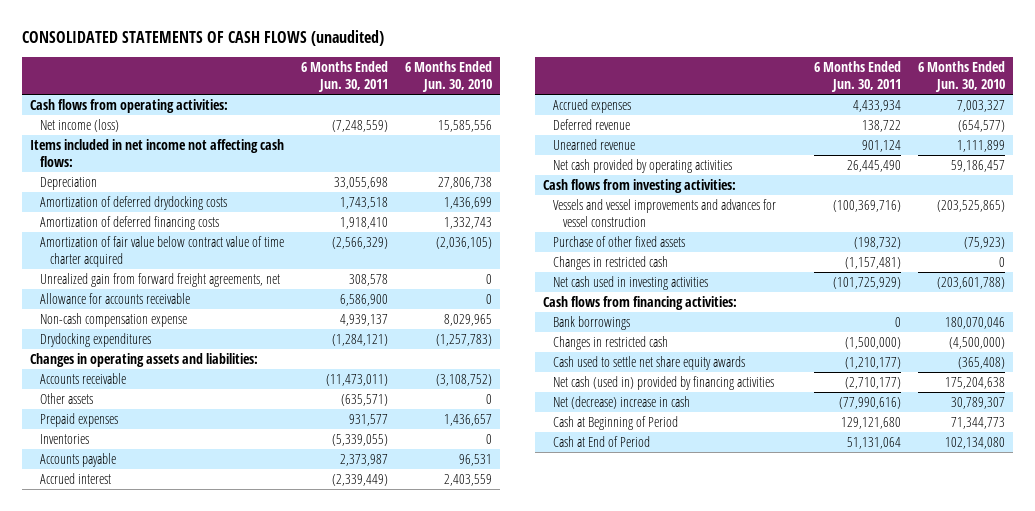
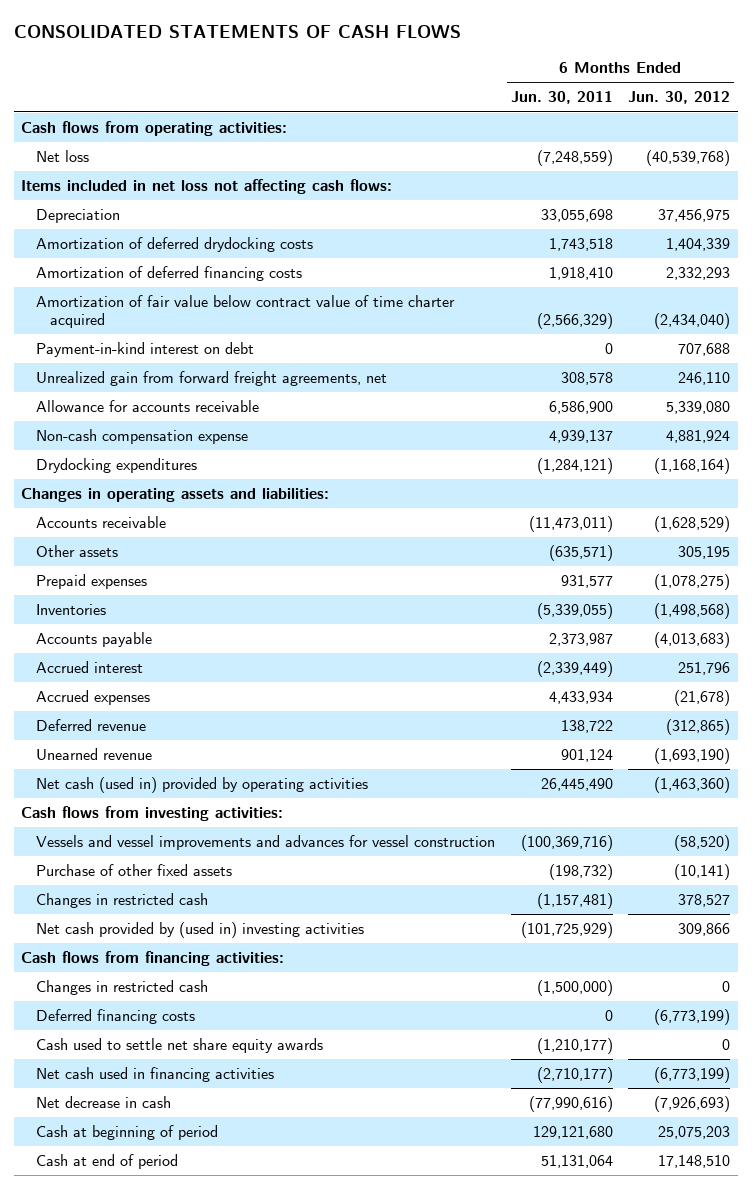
[21,30,384,47] CONSOLIDATED STATEMENTS OF CASH FLOWS (unaudited) -> [13,24,461,38] CONSOLIDATED STATEMENTS OF CASH FLOWS
[404,61,492,92] 6 Months Ended Jun. 30, 2010 -> none
none -> [628,91,731,105] Jun. 30, 2012
[40,119,120,133] Net income (loss) -> [35,150,89,163] Net loss
[30,139,285,167] Items included in net income not affecting cash flows: -> [21,179,393,195] Items included in net loss not affecting cash flows:
none -> [35,342,254,358] Payment-in-kind interest on debt
[552,159,732,174] Net cash provided by operating activities -> [35,777,368,794] Net cash (used in) provided by operating activities
[552,276,708,291] Net cash used in investing activities -> [35,922,364,939] Net cash provided by (used in) investing activities
[552,316,630,331] Bank borrowings -> none
none -> [35,1009,195,1025] Deferred financing costs
[552,376,774,391] Net cash (used in) provided by financing activities -> [35,1067,274,1083] Net cash used in financing activities
[552,396,690,410] Net (decrease) increase in cash -> [35,1096,171,1109] Net decrease in cash
[552,416,678,431] Cash at Beginning of Period -> [35,1125,218,1141] Cash at beginning of period
[552,436,650,448] Cash at End of Period -> [35,1154,178,1170] Cash at end of period

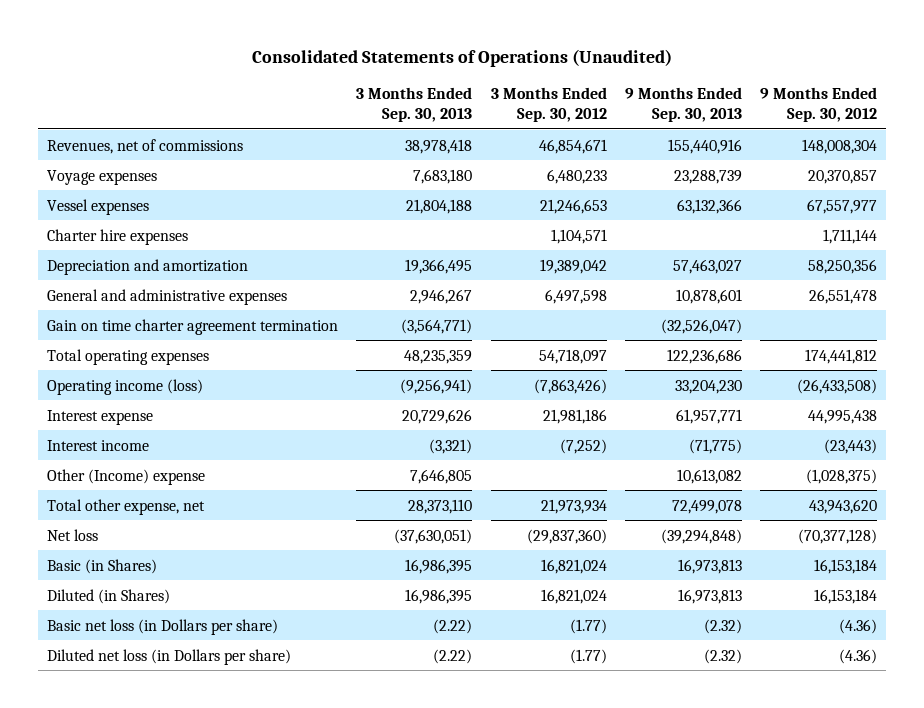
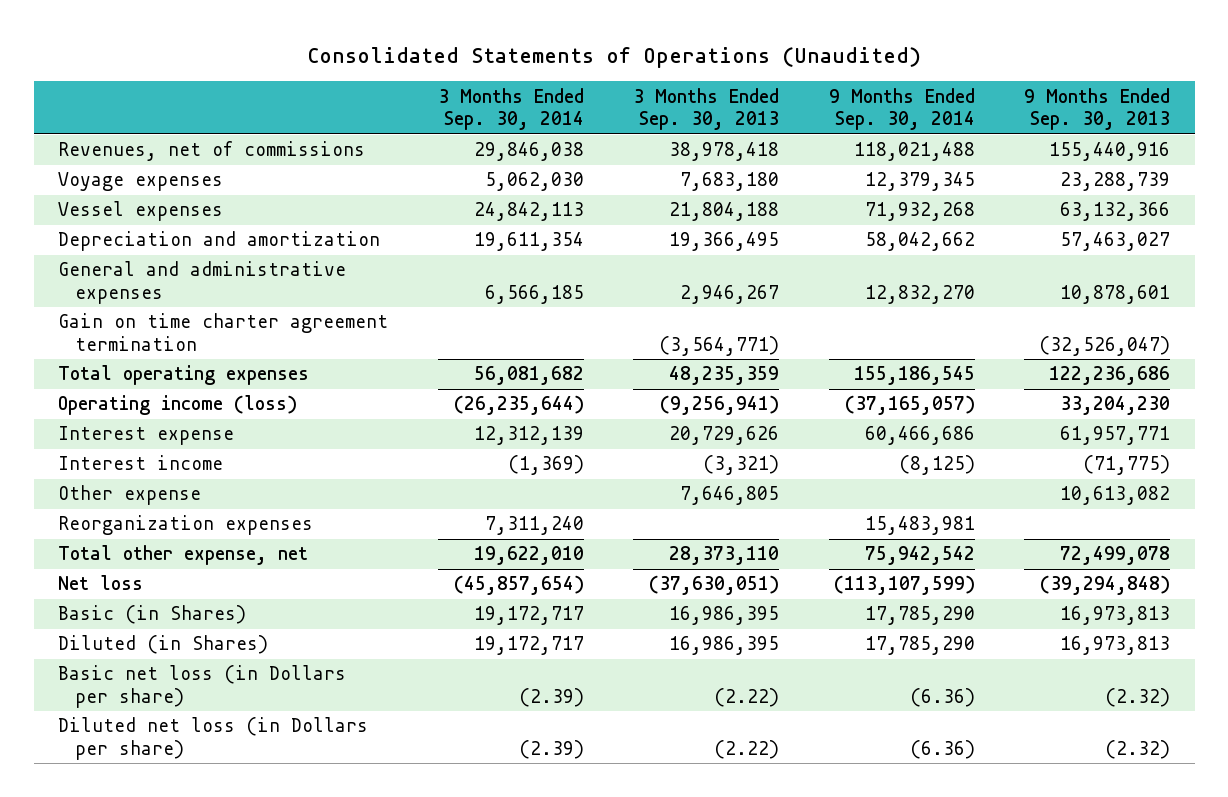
[490,87,607,122] 3 Months Ended Sep. 30, 2012 -> none
[759,87,877,122] 9 Months Ended Sep. 30, 2012 -> none
none -> [437,87,584,131] 3 Months Ended Sep. 30, 2014
none -> [828,87,975,131] 9 Months Ended Sep. 30, 2014
[47,228,189,245] Charter hire expenses -> none
[47,468,206,485] Other (Income) expense -> [58,485,202,506] Other expense
none -> [58,515,314,536] Reorganization expenses

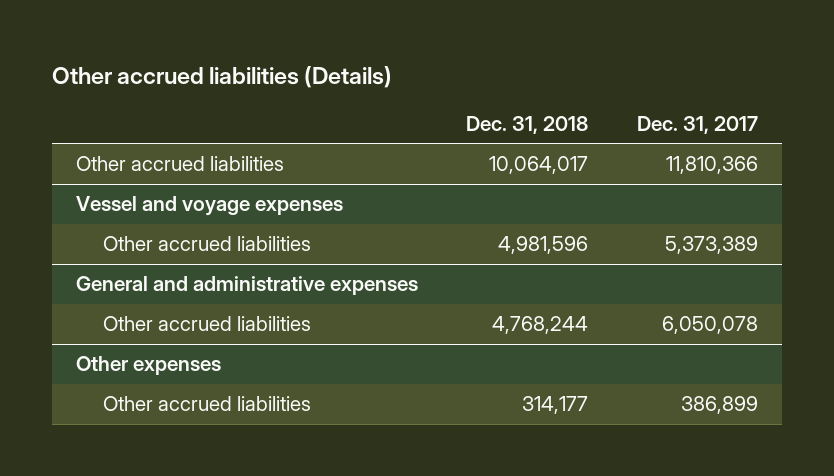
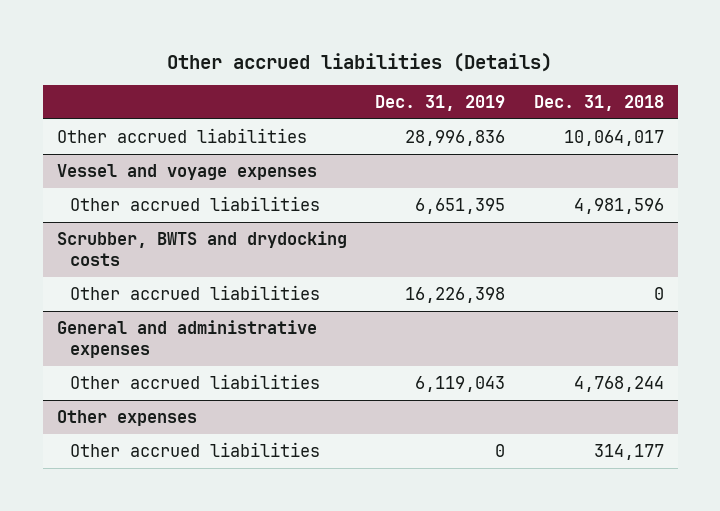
[636,116,758,135] Dec. 31, 2017 -> none
none -> [375,95,506,112] Dec. 31, 2019
none -> [56,230,347,267] Scrubber, BWTS and drydocking costs
none -> [70,284,321,300] Other accrued liabilities

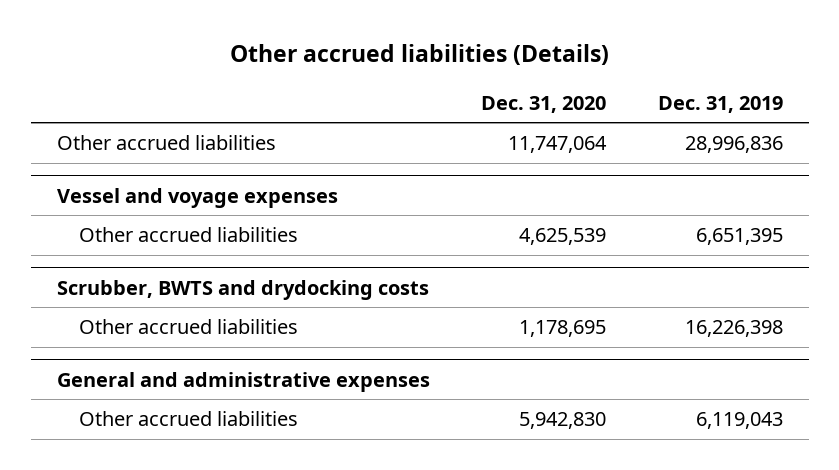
[533,95,664,112] Dec. 31, 2018 -> none
none -> [481,95,607,113] Dec. 31, 2020
[56,409,197,426] Other expenses -> none
[70,441,321,457] Other accrued liabilities -> none

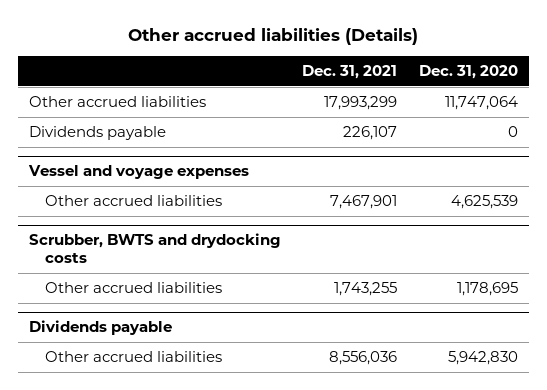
[657,95,783,113] Dec. 31, 2019 -> none
none -> [302,65,398,80] Dec. 31, 2021
none -> [28,126,166,141] Dividends payable
[56,371,430,392] General and administrative expenses -> [28,320,172,336] Dividends payable

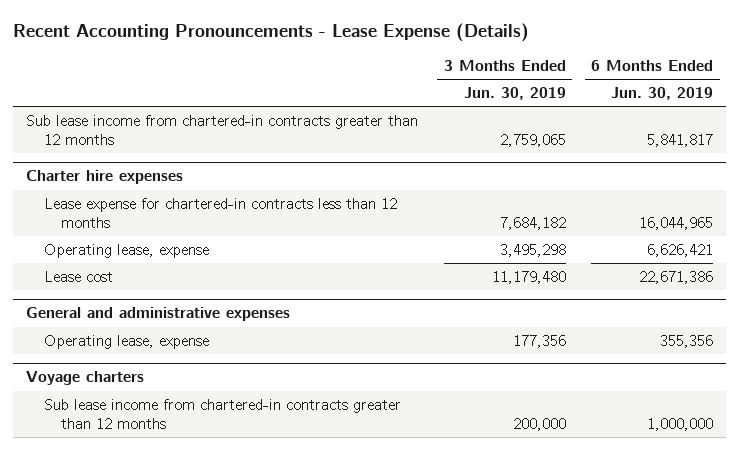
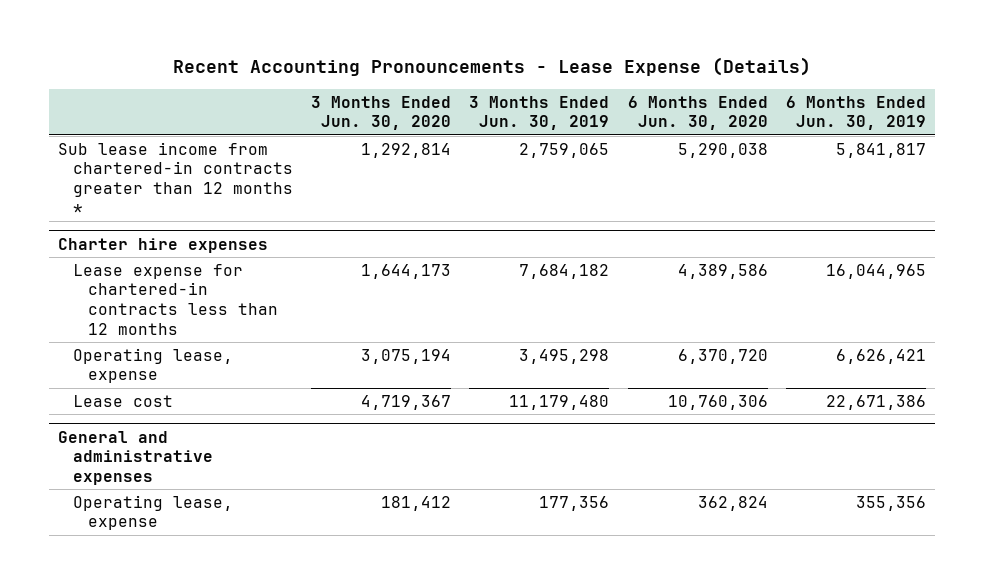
none -> [311,95,452,131] 3 Months Ended Jun. 30, 2020
none -> [627,95,768,131] 6 Months Ended Jun. 30, 2020
[26,114,419,145] Sub lease income from chartered-in contracts greater than 12 months -> [57,141,293,214] Sub lease income from chartered-in contracts greater than 12 months *
[26,371,145,386] Voyage charters -> none
[43,398,401,429] Sub lease income from chartered-in contracts greater than 12 months -> none

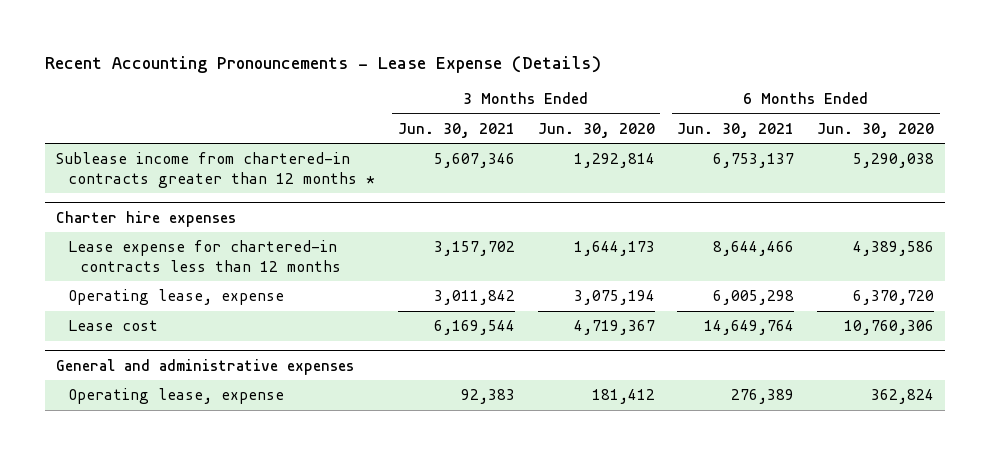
[469,95,610,131] 3 Months Ended Jun. 30, 2019 -> none
[786,95,927,131] 6 Months Ended Jun. 30, 2019 -> none
none -> [397,122,515,138] Jun. 30, 2021
none -> [677,122,795,138] Jun. 30, 2021
[57,141,293,214] Sub lease income from chartered-in contracts greater than 12 months * -> [56,152,376,188] Sublease income from chartered-in contracts greater than 12 months *

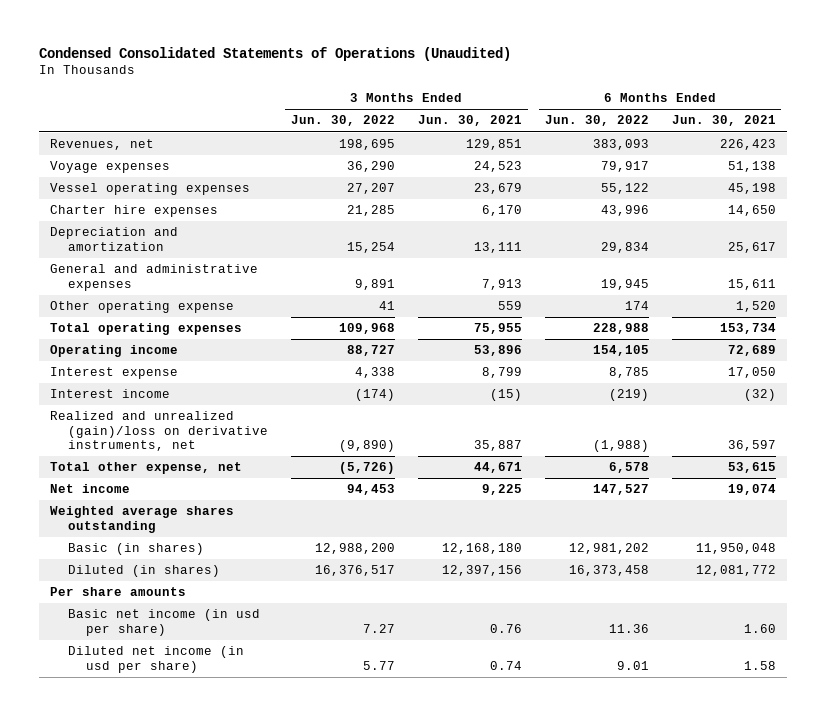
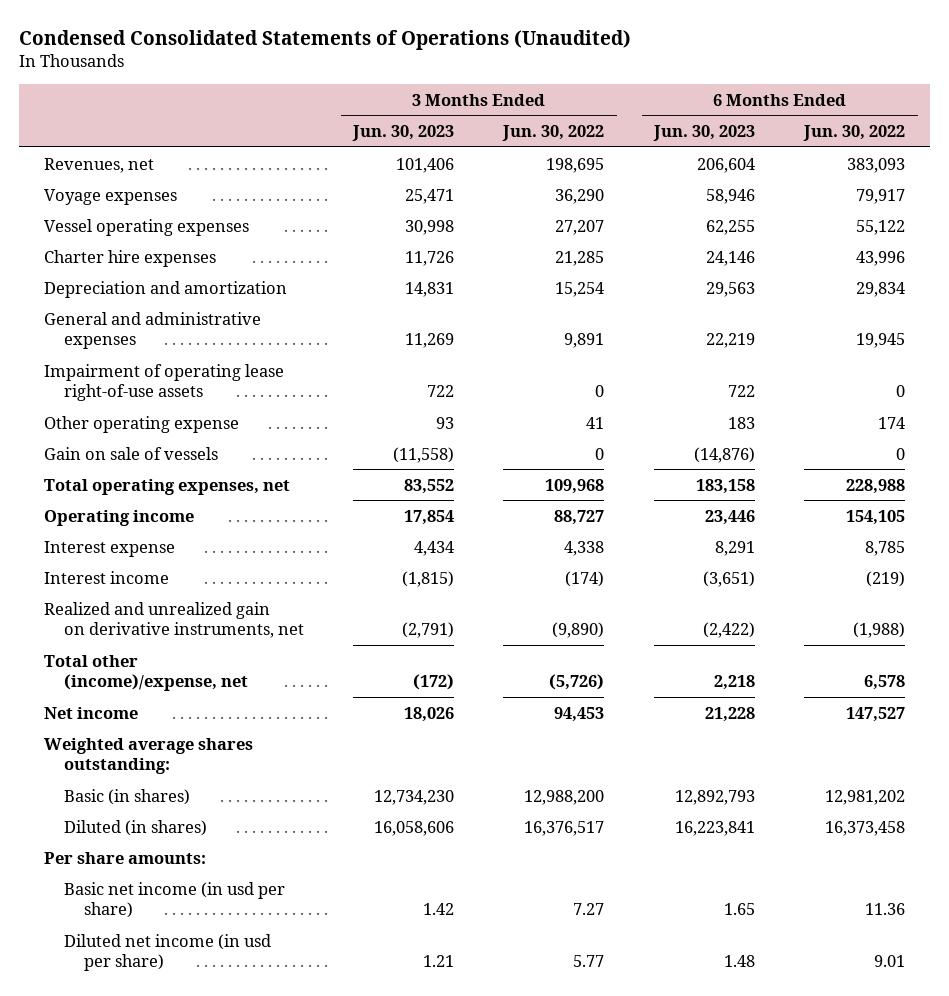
[417,115,522,127] Jun. 30, 2021 -> none
[671,115,776,127] Jun. 30, 2021 -> none
none -> [352,124,455,141] Jun. 30, 2023
none -> [652,124,755,141] Jun. 30, 2023
none -> [43,363,284,402] Impairment of operating lease right-of-use assets
none -> [43,446,218,460] Gain on sale of vessels
[50,323,243,336] Total operating expenses -> [43,478,290,495] Total operating expenses, net
[50,411,268,451] Realized and unrealized (gain)/loss on derivative instruments, net -> [43,601,304,639] Realized and unrealized gain on derivative instruments, net
[50,462,243,475] Total other expense, net -> [43,654,248,692] Total other (income)/expense, net
[50,506,235,533] Weighted average shares outstanding -> [43,737,253,775] Weighted average shares outstanding:
[50,587,187,597] Per share amounts -> [43,851,206,864] Per share amounts:

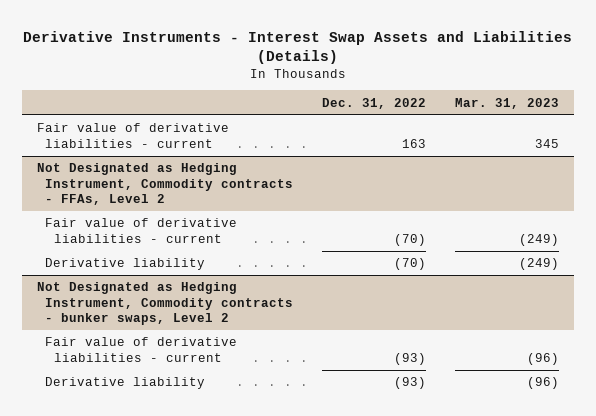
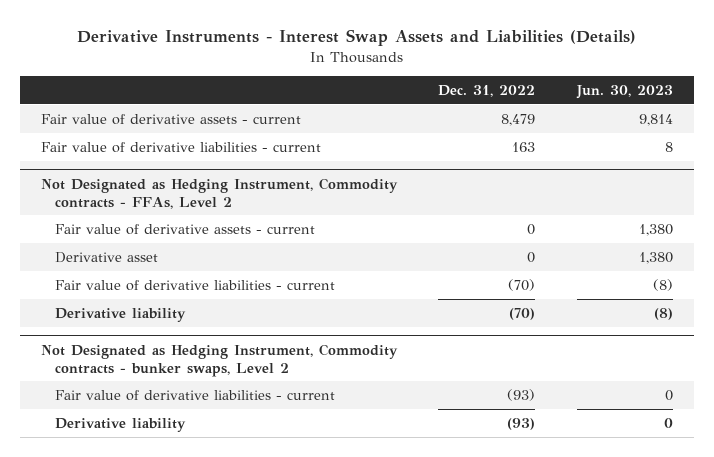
[455,97,560,109] Mar. 31, 2023 -> none
none -> [576,84,674,99] Jun. 30, 2023
none -> [40,113,301,125] Fair value of derivative assets - current
none -> [54,223,315,235] Fair value of derivative assets - current
none -> [54,251,158,263] Derivative asset

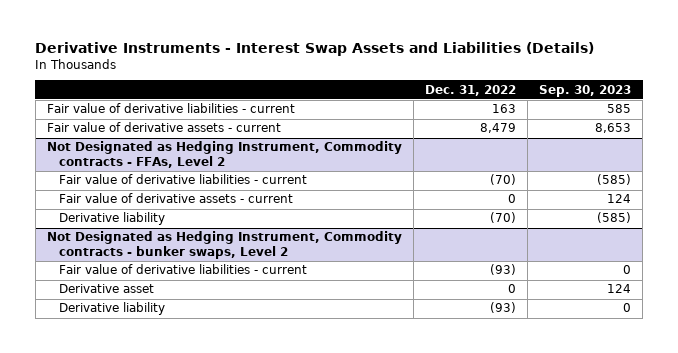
[576,84,674,99] Jun. 30, 2023 -> none
none -> [539,84,632,97] Sep. 30, 2023
[40,113,301,125] Fair value of derivative assets - current -> [46,122,281,133] Fair value of derivative assets - current
[54,251,158,263] Derivative asset -> none
[54,223,315,235] Fair value of derivative assets - current -> [59,193,294,204] Fair value of derivative assets - current
none -> [59,284,155,294] Derivative asset

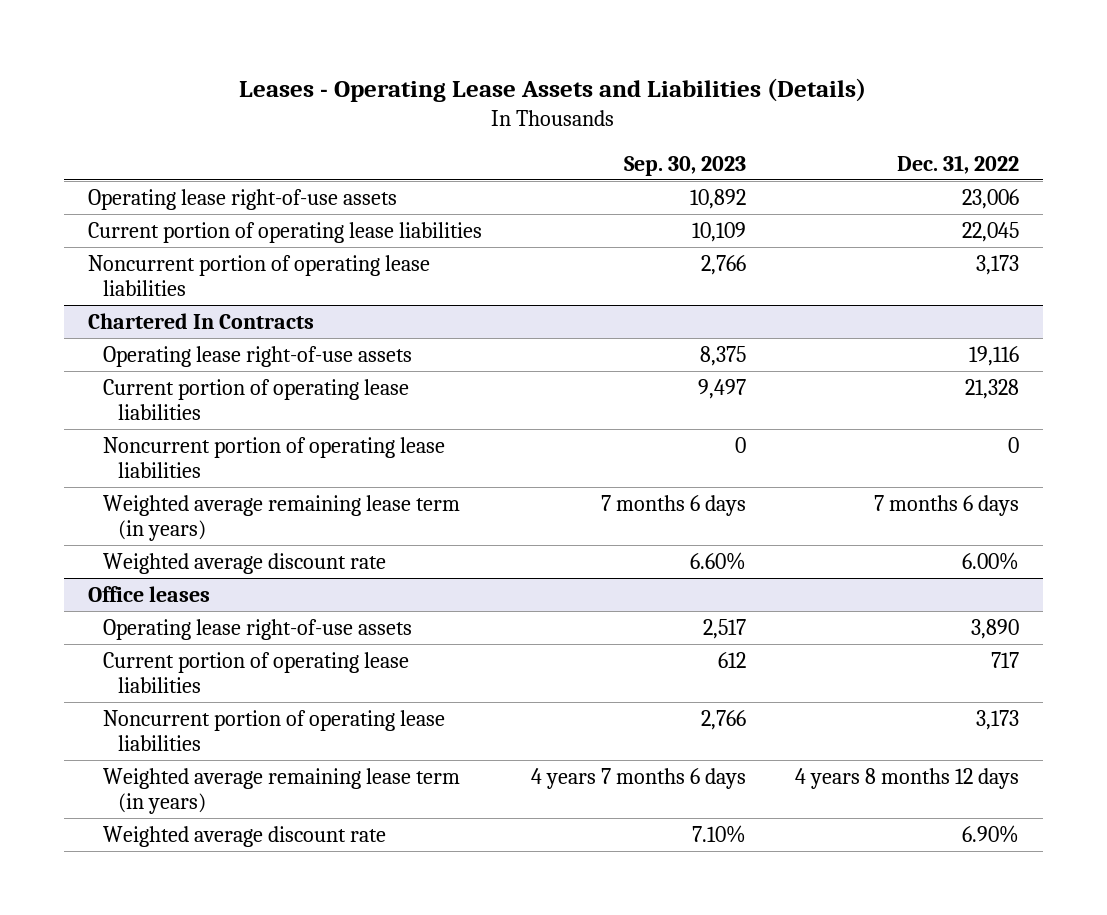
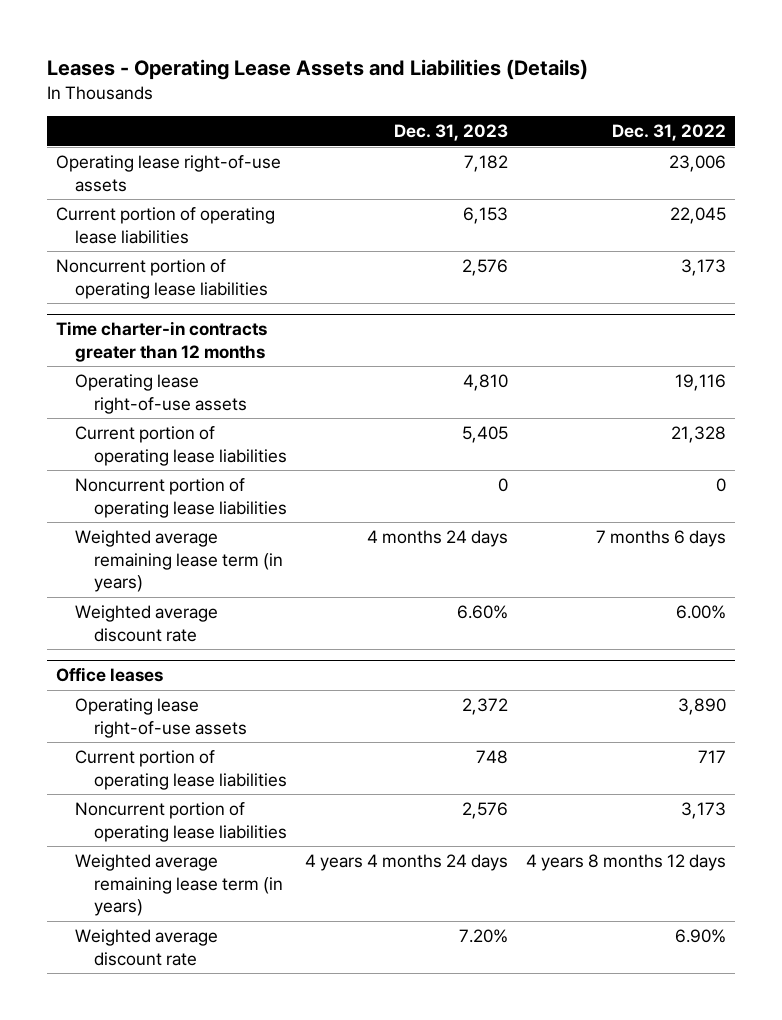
[623,155,746,176] Sep. 30, 2023 -> none
none -> [393,124,508,142] Dec. 31, 2023
[88,312,315,329] Chartered In Contracts -> [56,321,268,362] Time charter-in contracts greater than 12 months

